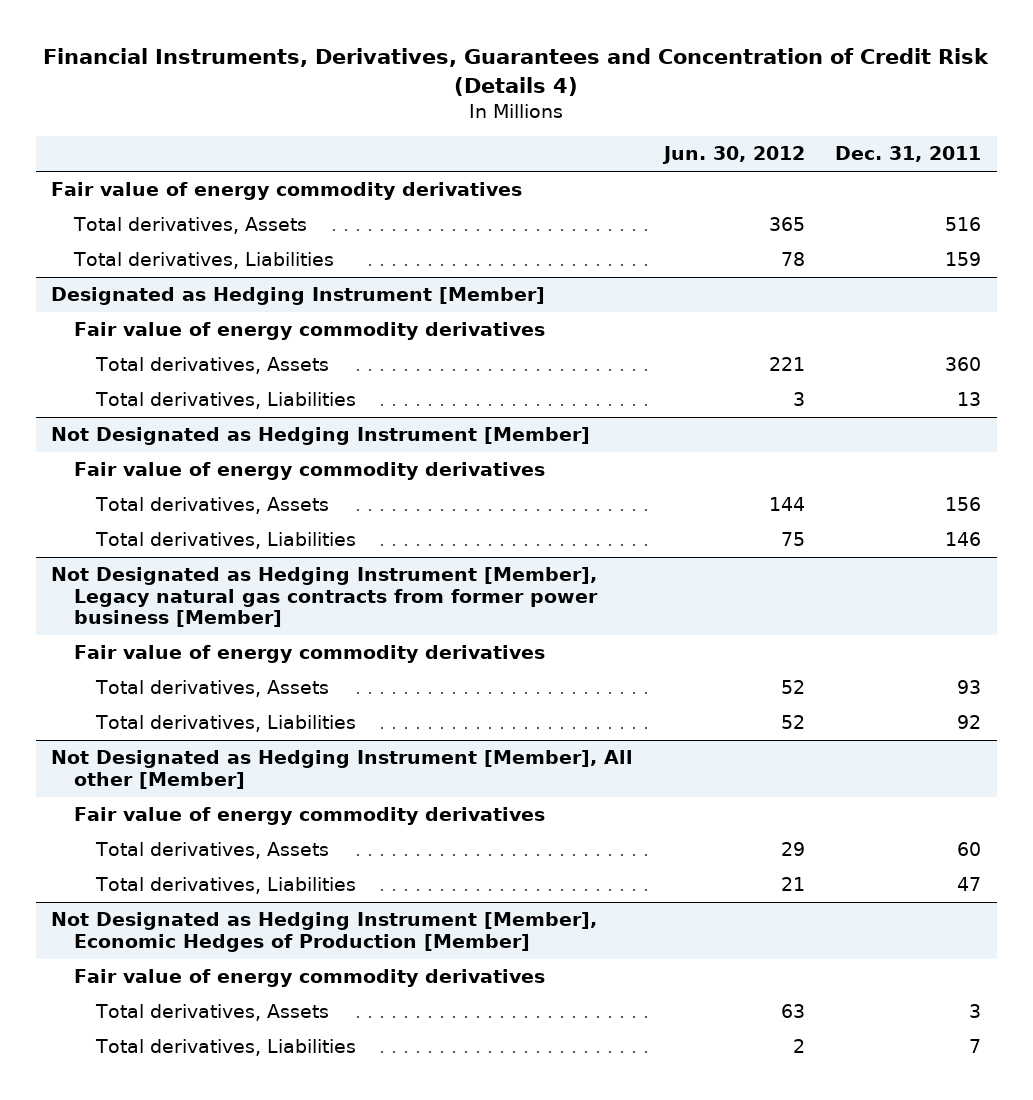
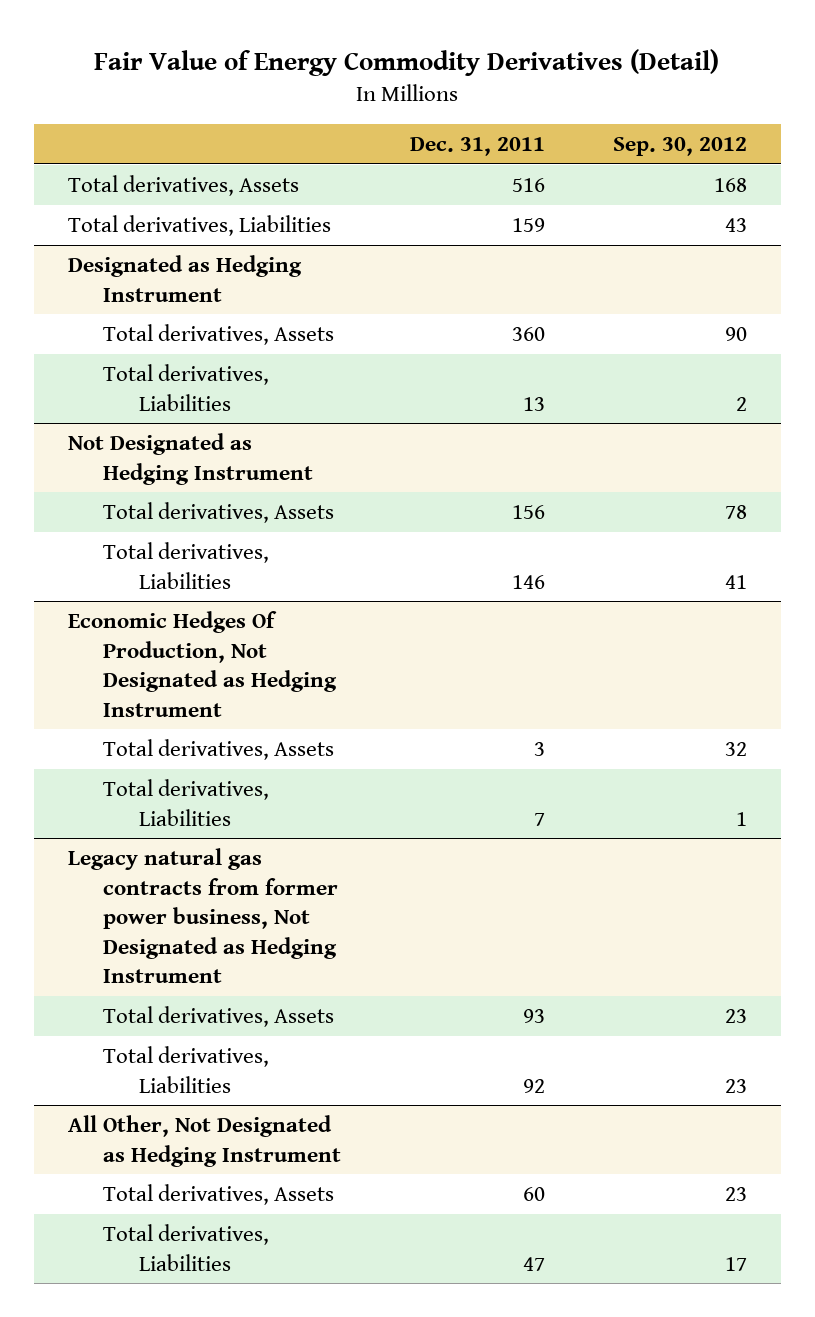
[43,48,990,96] Financial Instruments, Derivatives, Guarantees and Concentration of Credit Risk (Details 4) -> [94,48,720,76] Fair Value of Energy Commodity Derivatives (Detail)
[661,146,805,165] Jun. 30, 2012 -> none
none -> [612,137,747,157] Sep. 30, 2012
[51,182,523,201] Fair value of energy commodity derivatives -> none
[73,322,545,341] Fair value of energy commodity derivatives -> none
[51,287,546,306] Designated as Hedging Instrument [Member] -> [67,255,302,302] Designated as Hedging Instrument
[73,462,545,481] Fair value of energy commodity derivatives -> none
[51,427,591,446] Not Designated as Hedging Instrument [Member] -> [67,433,314,485] Not Designated as Hedging Instrument
[73,645,545,664] Fair value of energy commodity derivatives -> none
none -> [67,611,338,717] Economic Hedges Of Production, Not Designated as Hedging Instrument
none -> [103,739,335,761] Total derivatives, Assets
none -> [103,779,270,826] Total derivatives, Liabilities
[51,567,598,627] Not Designated as Hedging Instrument [Member], Legacy natural gas contracts from former power business [Member] -> [67,848,339,984] Legacy natural gas contracts from former power business, Not Designated as Hedging Instrument
[73,807,545,826] Fair value of energy commodity derivatives -> none
[51,750,634,789] Not Designated as Hedging Instrument [Member], All other [Member] -> [67,1115,342,1167] All Other, Not Designated as Hedging Instrument
[51,912,598,952] Not Designated as Hedging Instrument [Member], Economic Hedges of Production [Member] -> none
[73,969,545,988] Fair value of energy commodity derivatives -> none
[95,1004,330,1022] Total derivatives, Assets -> none
[95,1039,357,1057] Total derivatives, Liabilities -> none

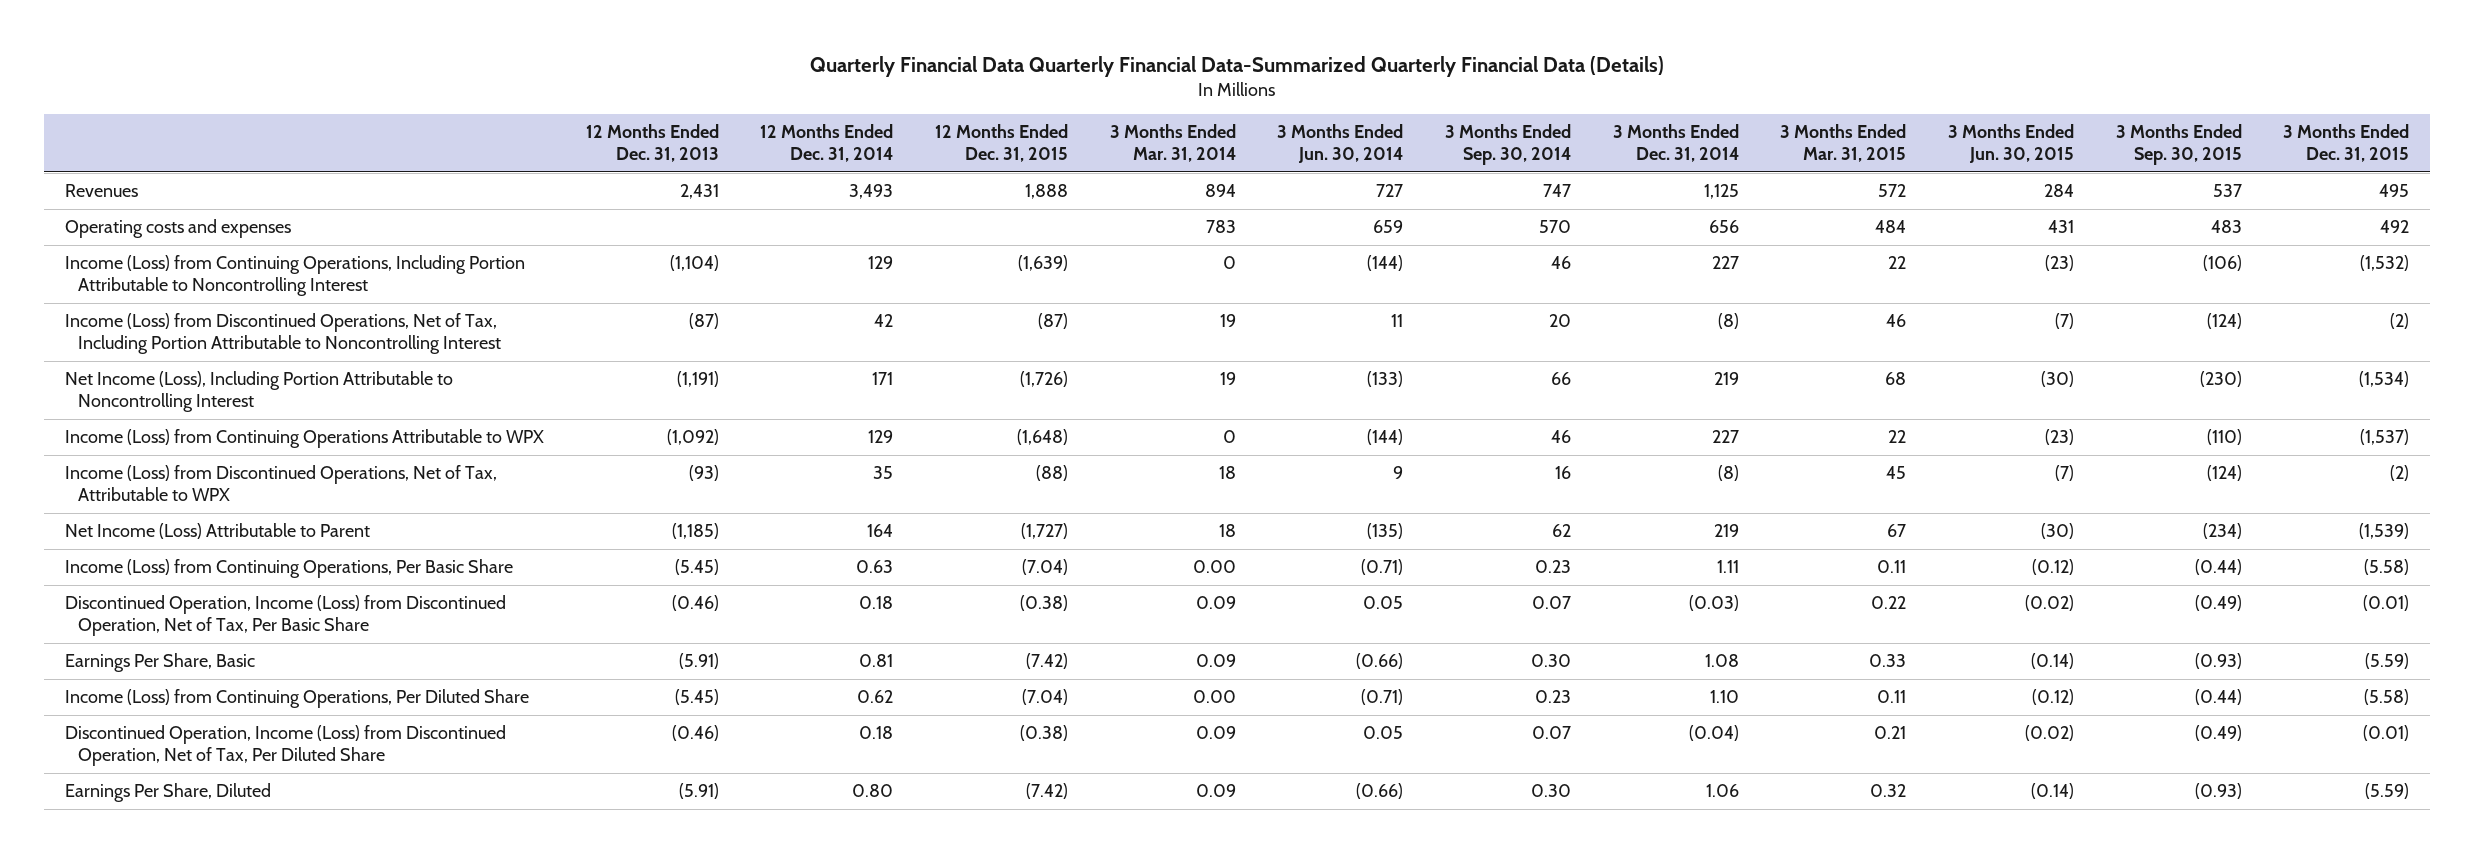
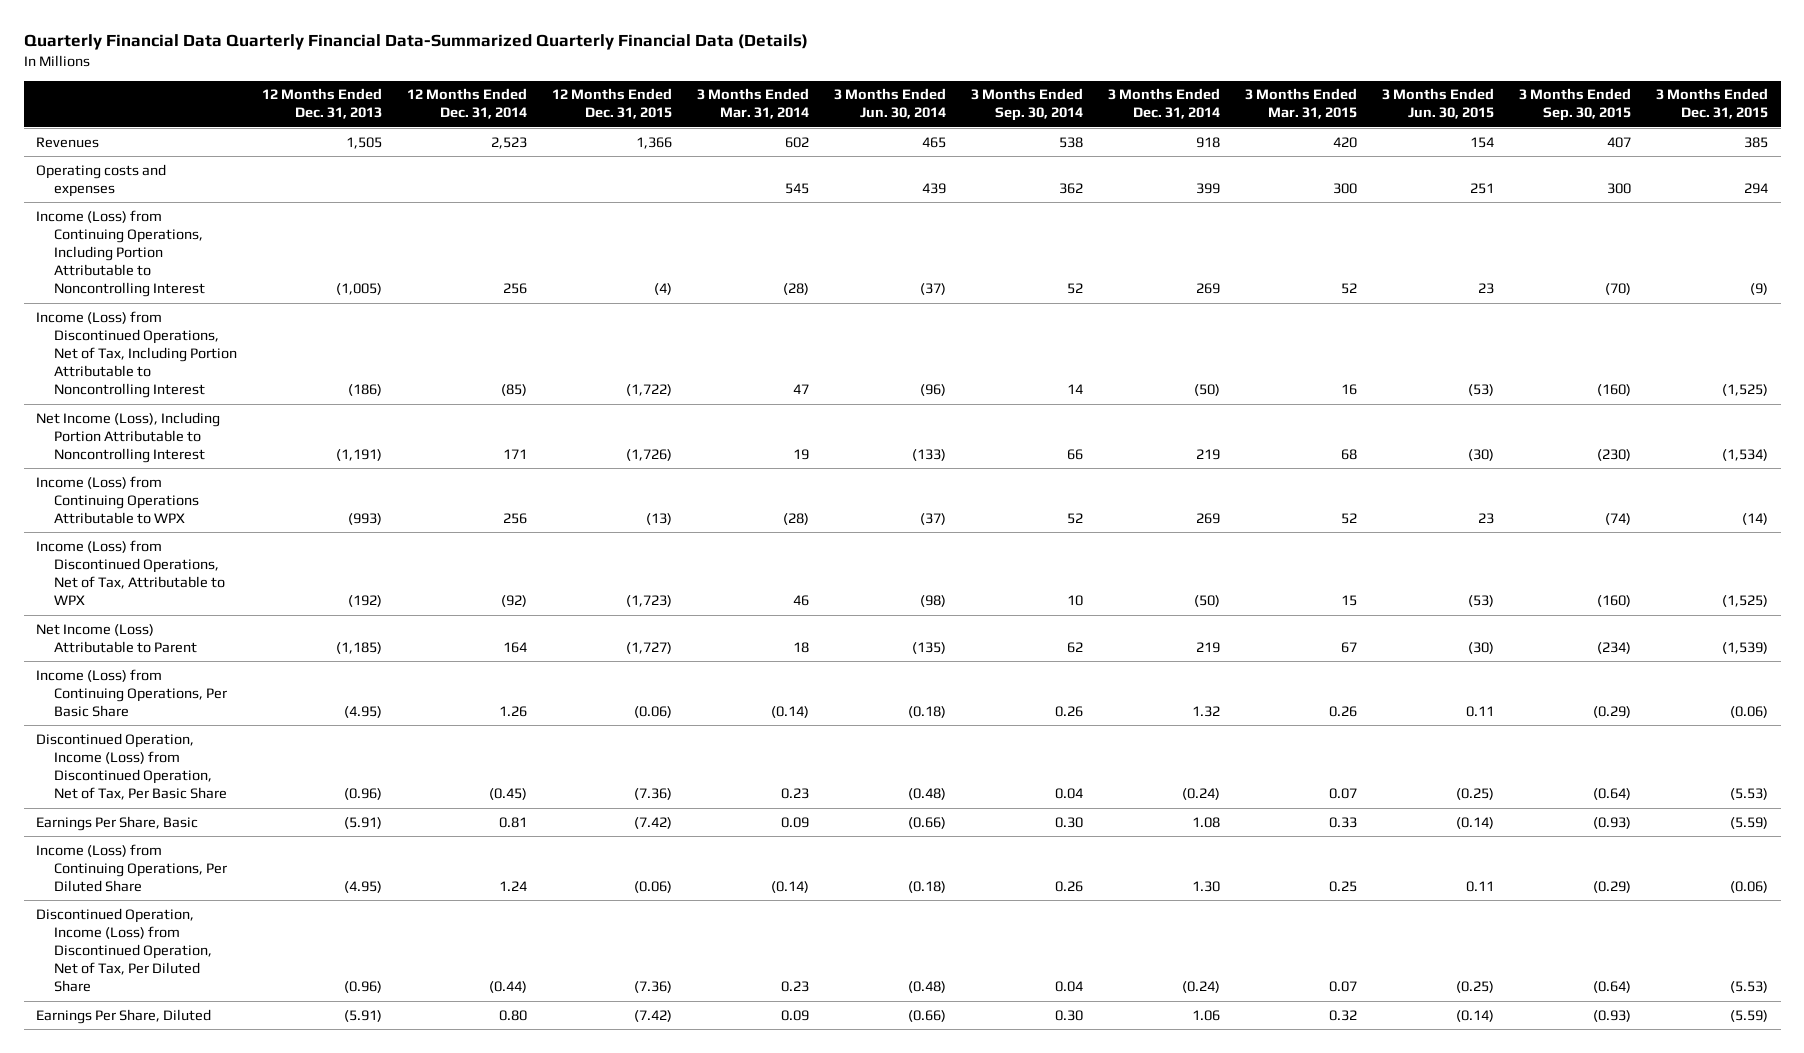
[679,184,719,200] 2,431 -> [345,136,382,149] 1,505
[849,184,894,200] 3,493 -> [490,136,527,149] 2,523
[1024,184,1068,200] 1,888 -> [635,136,672,149] 1,366
[1204,184,1236,198] 894 -> [784,136,809,148] 602
[1376,184,1404,198] 727 -> [921,136,946,148] 465
[1542,184,1571,198] 747 -> [1058,136,1083,148] 538
[1703,184,1739,200] 1,125 -> [1195,136,1220,148] 918
[1878,184,1907,198] 572 -> [1333,136,1358,148] 420
[2043,184,2074,198] 284 -> [1470,136,1495,148] 154
[2212,184,2242,198] 537 -> [1607,136,1632,148] 407
[2379,184,2410,198] 495 -> [1744,136,1769,148] 385
[1205,220,1236,234] 783 -> [784,182,809,194] 545
[1373,220,1404,234] 659 -> [921,182,946,194] 439
[1538,220,1571,234] 570 -> [1058,182,1083,194] 362
[1708,220,1739,234] 656 -> [1195,182,1220,194] 399
[1875,220,1907,234] 484 -> [1333,182,1358,194] 300
[2047,220,2074,234] 431 -> [1470,182,1495,194] 251
[2210,220,2242,234] 483 -> [1607,182,1632,194] 300
[2380,220,2410,234] 492 -> [1744,182,1769,194] 294
[669,255,719,272] (1,104) -> [335,283,382,296] (1,005)
[868,256,894,270] 129 -> [502,283,527,295] 256
[1017,255,1068,272] (1,639) -> [653,283,672,296] (4)
[1222,256,1236,270] 0 -> [782,283,809,296] (28)
[1367,255,1404,272] (144) -> [919,283,946,296] (37)
[1550,256,1571,270] 46 -> [1066,283,1083,295] 52
[1711,256,1739,270] 227 -> [1195,283,1220,295] 269
[1888,256,1907,270] 22 -> [1341,283,1358,295] 52
[2044,255,2074,272] (23) -> [1478,283,1495,295] 23
[2202,255,2242,272] (106) -> [1605,283,1632,296] (70)
[2360,255,2410,272] (1,532) -> [1750,283,1769,296] (9)
[688,313,719,330] (87) -> [347,384,382,397] (186)
[874,314,894,328] 42 -> [500,384,527,397] (85)
[1037,313,1068,330] (87) -> [625,384,672,397] (1,722)
[1219,314,1236,328] 19 -> [792,384,809,395] 47
[1391,314,1404,328] 11 -> [919,384,946,397] (96)
[1548,314,1571,328] 20 -> [1066,384,1083,395] 14
[1717,313,1739,330] (8) -> [1193,384,1220,397] (50)
[1886,314,1907,328] 46 -> [1341,384,1358,396] 16
[2054,313,2074,330] (7) -> [1468,384,1495,397] (53)
[2206,313,2242,330] (124) -> [1597,384,1632,397] (160)
[2390,313,2410,330] (2) -> [1722,384,1769,397] (1,525)
[666,429,719,446] (1,092) -> [347,513,382,526] (993)
[868,430,894,444] 129 -> [502,513,527,525] 256
[1016,429,1068,446] (1,648) -> [645,513,672,526] (13)
[1222,430,1236,444] 0 -> [782,513,809,526] (28)
[1367,429,1404,446] (144) -> [919,513,946,526] (37)
[1550,430,1571,444] 46 -> [1066,513,1083,525] 52
[1711,430,1739,444] 227 -> [1195,513,1220,525] 269
[1888,430,1907,444] 22 -> [1341,513,1358,525] 52
[2044,429,2074,446] (23) -> [1478,513,1495,525] 23
[2206,429,2242,446] (110) -> [1605,513,1632,526] (74)
[2360,429,2410,446] (1,537) -> [1742,513,1769,526] (14)
[688,465,719,482] (93) -> [347,595,382,608] (192)
[873,466,894,480] 35 -> [500,595,527,608] (92)
[1035,465,1068,482] (88) -> [625,595,672,608] (1,723)
[1218,466,1236,480] 18 -> [792,595,809,607] 46
[1393,466,1404,480] 9 -> [919,595,946,608] (98)
[1554,466,1571,480] 16 -> [1066,595,1083,607] 10
[1717,465,1739,482] (8) -> [1193,595,1220,608] (50)
[1886,466,1907,480] 45 -> [1341,595,1358,607] 15
[2054,465,2074,482] (7) -> [1468,595,1495,608] (53)
[2206,465,2242,482] (124) -> [1597,595,1632,608] (160)
[2390,465,2410,482] (2) -> [1722,595,1769,608] (1,525)
[674,559,719,576] (5.45) -> [343,706,382,719] (4.95)
[856,560,894,574] 0.63 -> [498,706,527,718] 1.26
[1021,559,1068,576] (7.04) -> [633,706,672,719] (0.06)
[1192,560,1236,574] 0.00 -> [770,706,809,719] (0.14)
[1361,559,1404,576] (0.71) -> [907,706,946,719] (0.18)
[1534,560,1571,574] 0.23 -> [1054,706,1083,718] 0.26
[1716,560,1739,574] 1.11 -> [1191,706,1220,718] 1.32
[1877,560,1907,574] 0.11 -> [1329,706,1358,718] 0.26
[2031,559,2074,576] (0.12) -> [1466,706,1495,718] 0.11
[2194,559,2242,576] (0.44) -> [1593,706,1632,719] (0.29)
[2364,559,2410,576] (5.58) -> [1730,706,1769,719] (0.06)
[671,595,719,612] (0.46) -> [343,788,382,801] (0.96)
[859,596,894,610] 0.18 -> [488,788,527,801] (0.45)
[1019,595,1068,612] (0.38) -> [633,788,672,801] (7.36)
[1195,596,1236,610] 0.09 -> [780,788,809,800] 0.23
[1363,596,1404,610] 0.05 -> [907,788,946,801] (0.48)
[1531,596,1571,610] 0.07 -> [1054,788,1083,800] 0.04
[1688,595,1739,612] (0.03) -> [1181,788,1220,801] (0.24)
[1871,596,1907,610] 0.22 -> [1329,788,1358,800] 0.07
[2024,595,2074,612] (0.02) -> [1456,788,1495,801] (0.25)
[2194,595,2242,612] (0.49) -> [1593,788,1632,801] (0.64)
[2363,595,2410,612] (0.01) -> [1730,788,1769,801] (5.53)
[674,689,719,706] (5.45) -> [343,881,382,894] (4.95)
[857,690,894,704] 0.62 -> [498,881,527,892] 1.24
[1021,689,1068,706] (7.04) -> [633,881,672,894] (0.06)
[1192,690,1236,704] 0.00 -> [770,881,809,894] (0.14)
[1361,689,1404,706] (0.71) -> [907,881,946,894] (0.18)
[1534,690,1571,704] 0.23 -> [1054,881,1083,893] 0.26
[1709,690,1739,704] 1.10 -> [1191,881,1220,893] 1.30
[1877,690,1907,704] 0.11 -> [1329,881,1358,893] 0.25
[2031,689,2074,706] (0.12) -> [1466,881,1495,893] 0.11
[2194,689,2242,706] (0.44) -> [1593,881,1632,894] (0.29)
[2364,689,2410,706] (5.58) -> [1730,881,1769,894] (0.06)
[671,725,719,742] (0.46) -> [343,981,382,994] (0.96)
[859,726,894,740] 0.18 -> [488,981,527,994] (0.44)
[1019,725,1068,742] (0.38) -> [633,981,672,994] (7.36)
[1195,726,1236,740] 0.09 -> [780,981,809,993] 0.23
[1363,726,1404,740] 0.05 -> [907,981,946,994] (0.48)
[1531,726,1571,740] 0.07 -> [1054,981,1083,993] 0.04
[1688,725,1739,742] (0.04) -> [1181,981,1220,994] (0.24)
[1874,726,1907,740] 0.21 -> [1329,981,1358,993] 0.07
[2024,725,2074,742] (0.02) -> [1456,981,1495,994] (0.25)
[2194,725,2242,742] (0.49) -> [1593,981,1632,994] (0.64)
[2363,725,2410,742] (0.01) -> [1730,981,1769,994] (5.53)

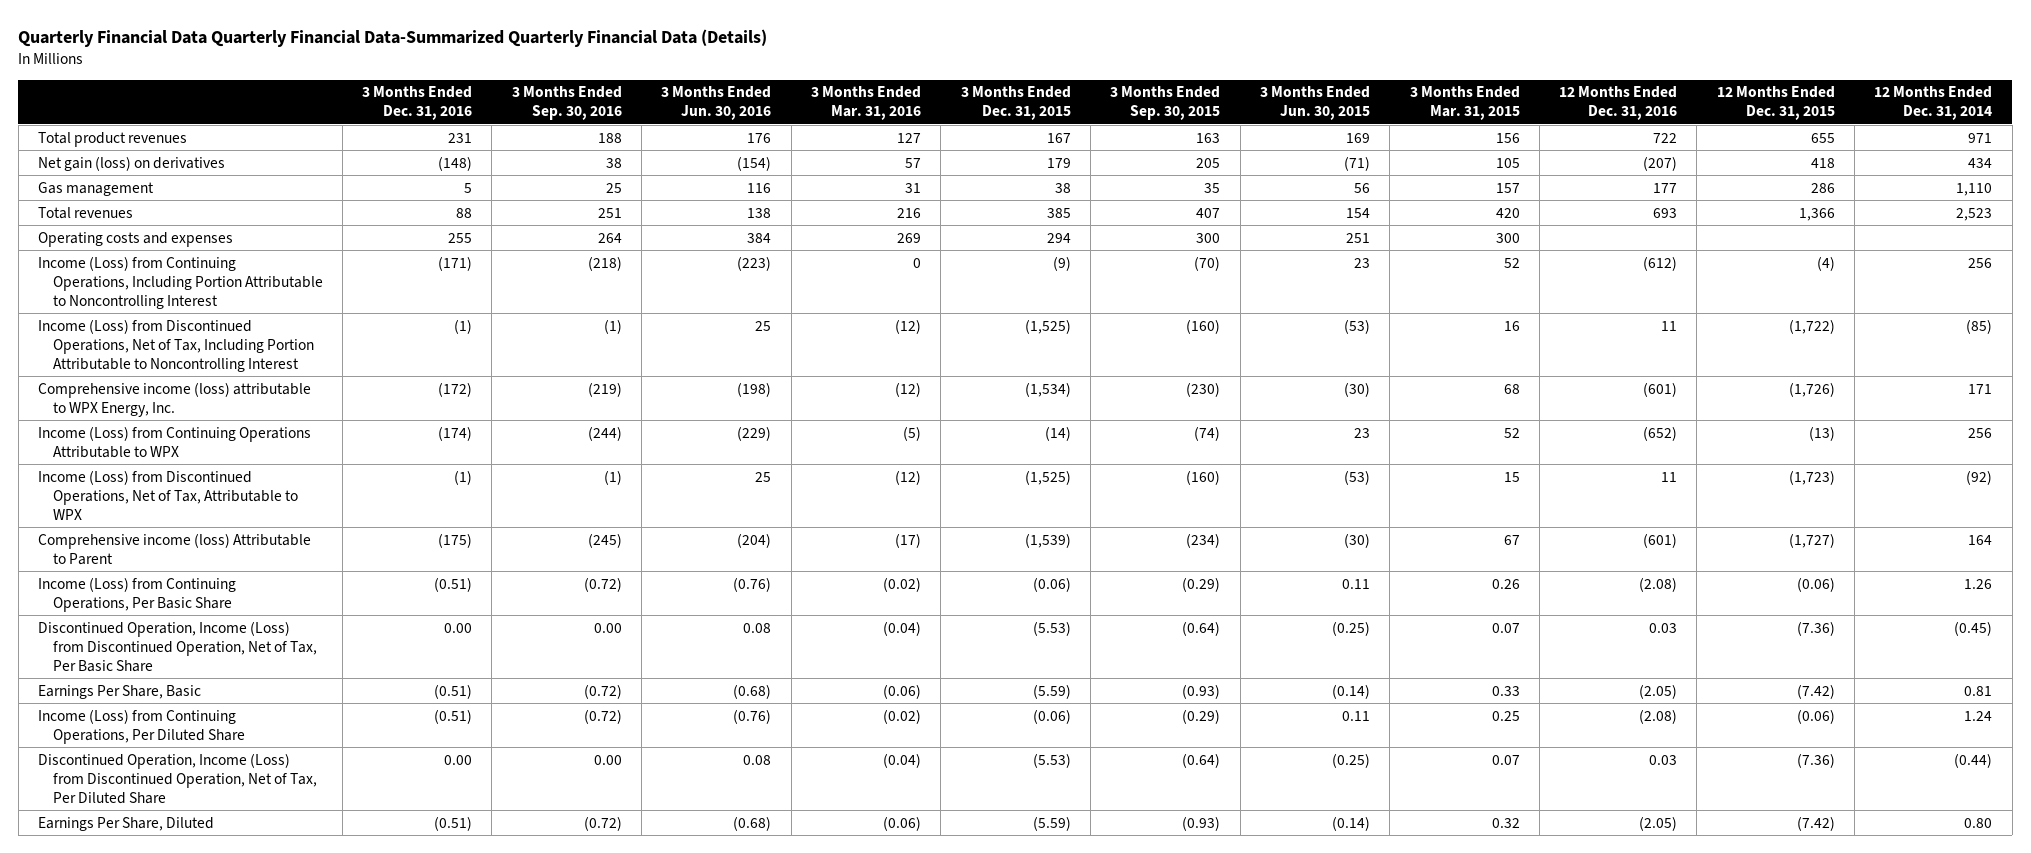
[261,88,382,120] 12 Months Ended Dec. 31, 2013 -> none
[696,88,809,120] 3 Months Ended Mar. 31, 2014 -> none
[833,88,946,120] 3 Months Ended Jun. 30, 2014 -> none
[970,88,1083,122] 3 Months Ended Sep. 30, 2014 -> none
[1107,88,1220,120] 3 Months Ended Dec. 31, 2014 -> none
none -> [362,86,473,121] 3 Months Ended Dec. 31, 2016
none -> [511,86,622,121] 3 Months Ended Sep. 30, 2016
none -> [661,86,772,121] 3 Months Ended Jun. 30, 2016
none -> [811,86,922,121] 3 Months Ended Mar. 31, 2016
none -> [1559,86,1678,121] 12 Months Ended Dec. 31, 2016
none -> [38,131,188,147] Total product revenues
none -> [38,155,226,171] Net gain (loss) on derivatives
none -> [38,181,155,196] Gas management
[36,136,100,148] Revenues -> [38,206,134,219] Total revenues
[36,411,221,464] Net Income (Loss), Including Portion Attributable to Noncontrolling Interest -> [38,381,312,417] Comprehensive income (loss) attributable to WPX Energy, Inc.
[36,623,197,653] Net Income (Loss) Attributable to Parent -> [38,532,312,565] Comprehensive income (loss) Attributable to Parent

